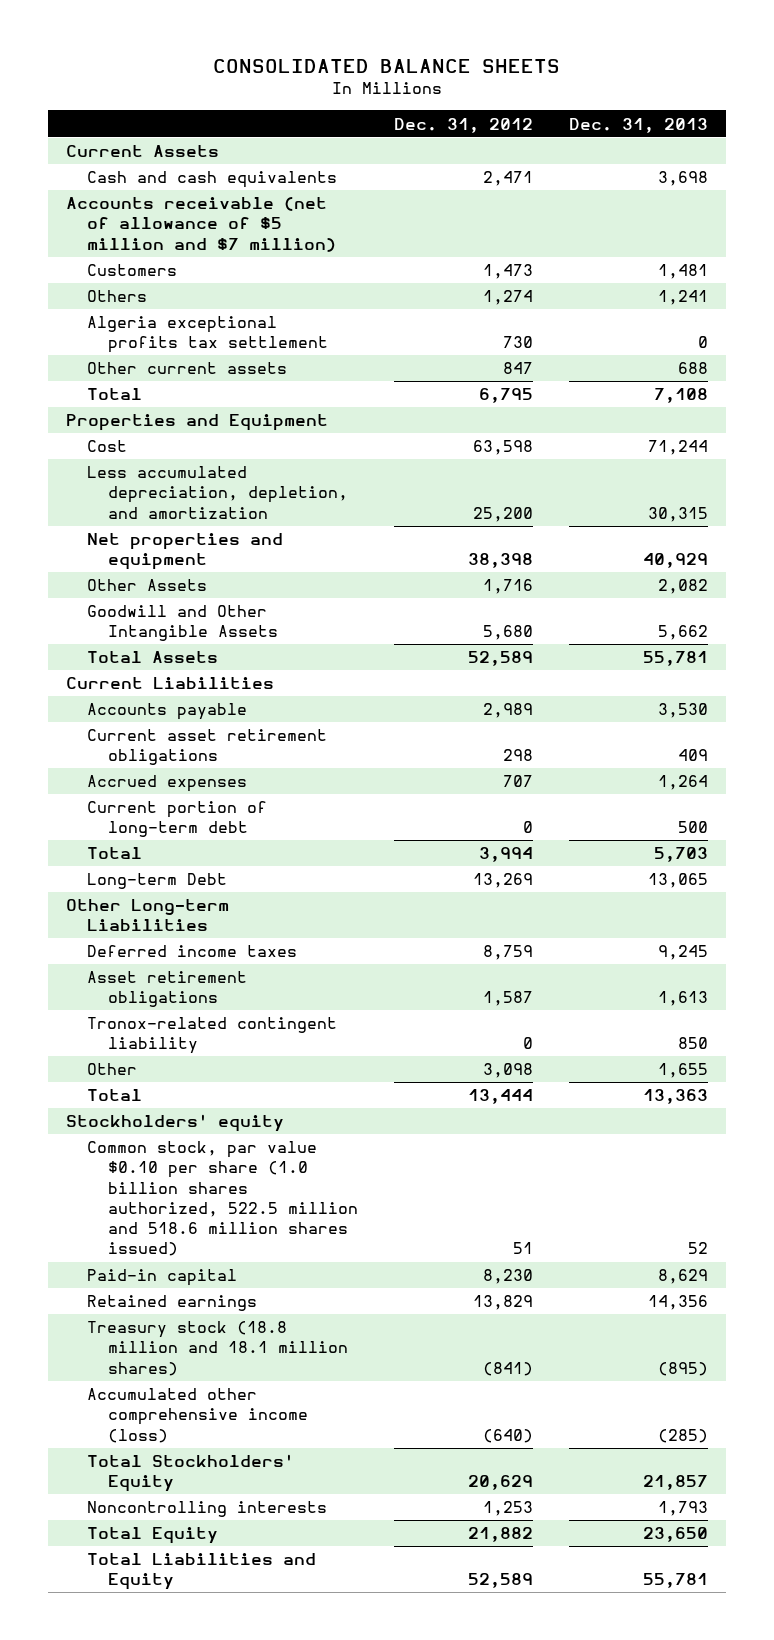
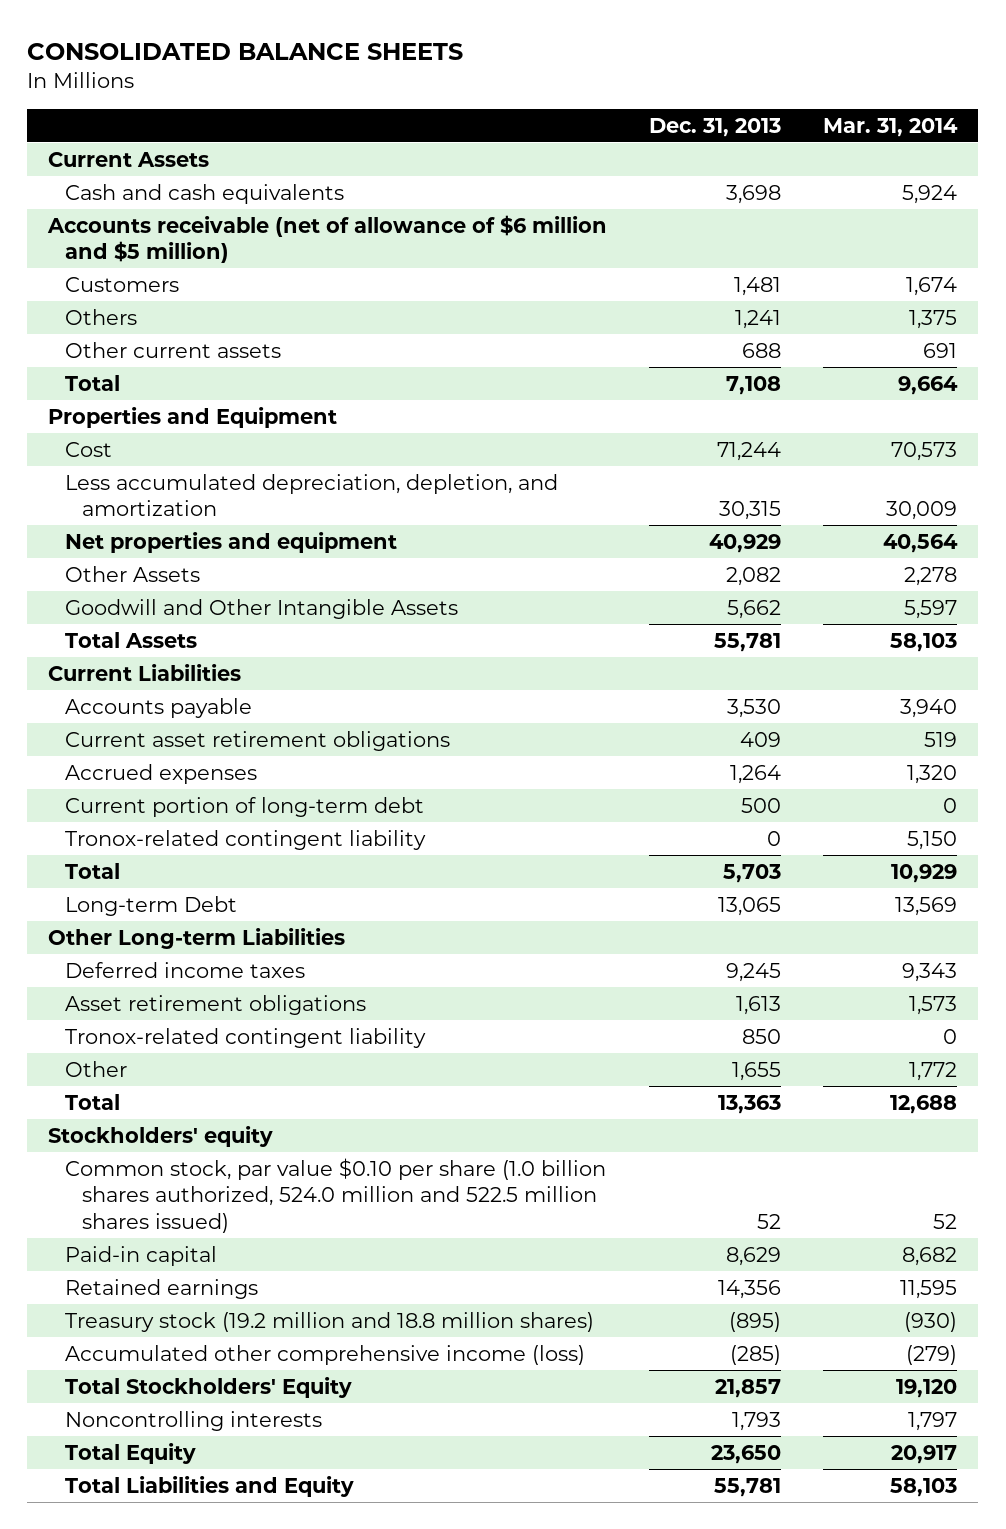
[393,117,533,133] Dec. 31, 2012 -> none
none -> [823,117,959,137] Mar. 31, 2014
[66,197,336,252] Accounts receivable (net of allowance of $5 million and $7 million) -> [47,214,608,264] Accounts receivable (net of allowance of $6 million and $5 million)
[86,316,328,354] Algeria exceptional profits tax settlement -> none
none -> [65,829,427,850] Tronox-related contingent liability
[86,1141,358,1257] Common stock, par value $0.10 per share (1.0 billion shares authorized, 522.5 million and 518.6 million shares issued) -> [65,1157,607,1233] Common stock, par value $0.10 per share (1.0 billion shares authorized, 524.0 million and 522.5 million shares issued)
[86,1321,348,1376] Treasury stock (18.8 million and 18.1 million shares) -> [65,1311,595,1332] Treasury stock (19.2 million and 18.8 million shares)

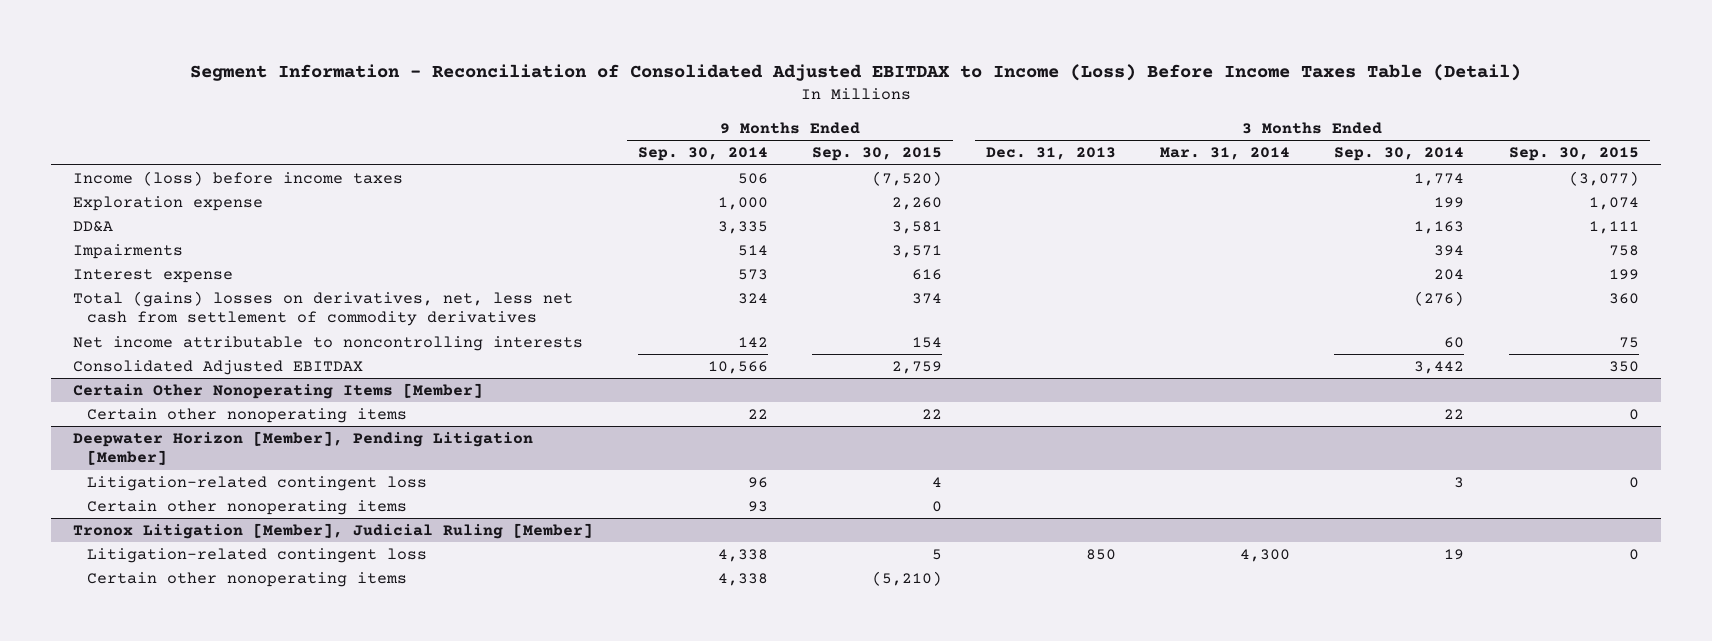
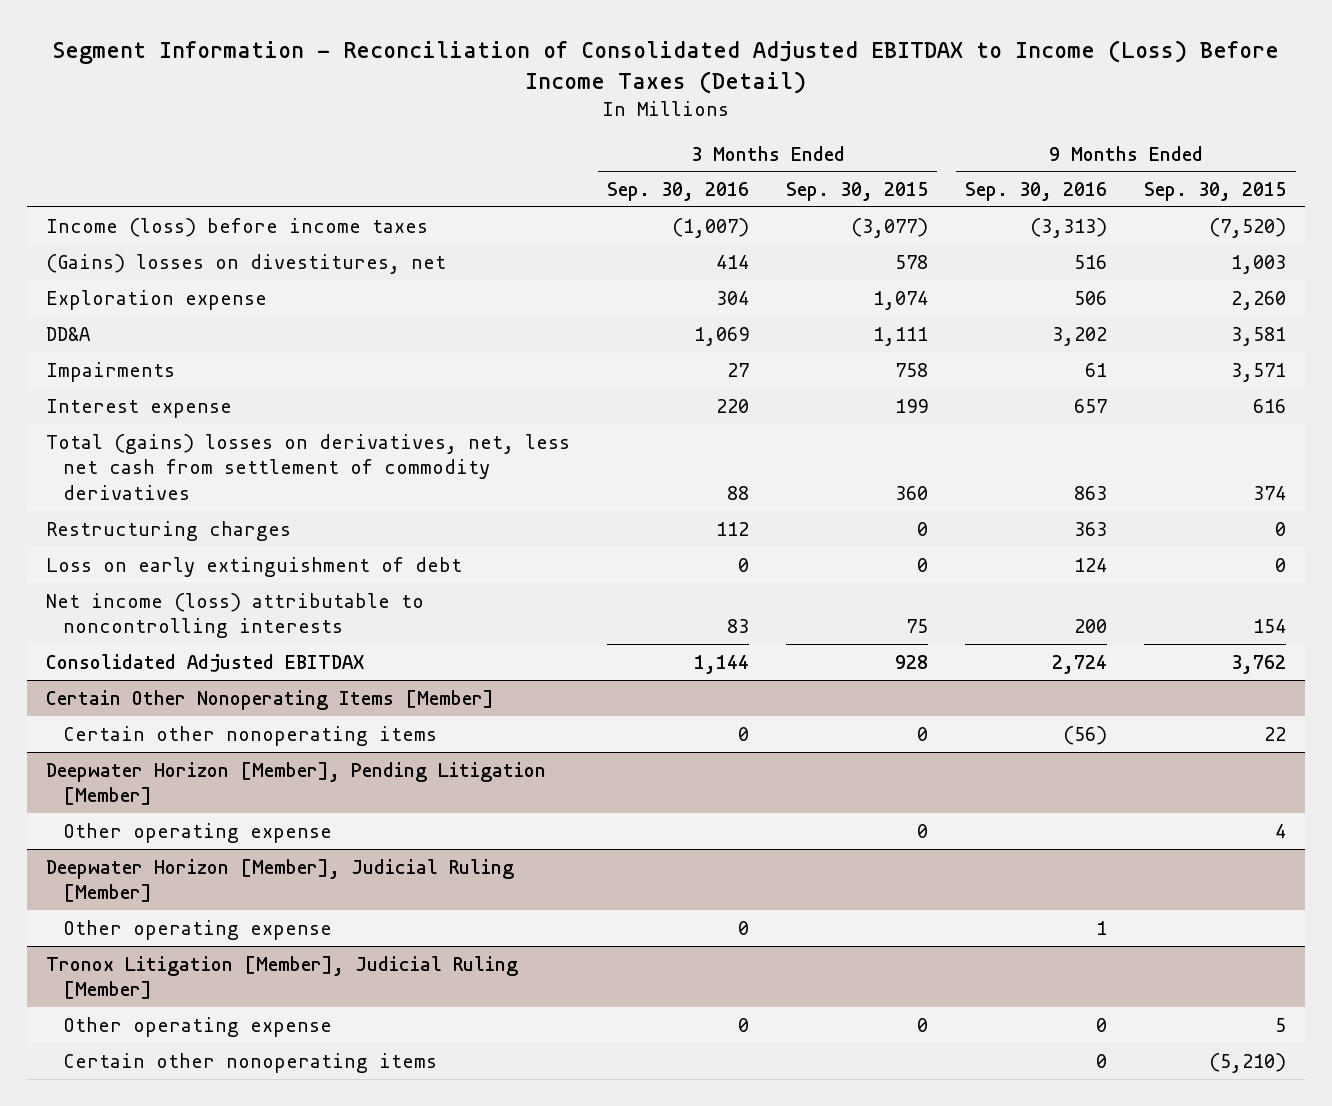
[189,64,1521,82] Segment Information - Reconciliation of Consolidated Adjusted EBITDAX to Income (Loss) Before Income Taxes Table (Detail) -> [52,40,1280,95] Segment Information - Reconciliation of Consolidated Adjusted EBITDAX to Income (Loss) Before Income Taxes (Detail)
[637,147,768,162] Sep. 30, 2014 -> none
[985,147,1116,161] Dec. 31, 2013 -> none
[1160,147,1291,161] Mar. 31, 2014 -> none
[1334,147,1465,162] Sep. 30, 2014 -> none
none -> [607,182,750,202] Sep. 30, 2016
none -> [965,182,1108,202] Sep. 30, 2016
none -> [46,253,447,274] (Gains) losses on divestitures, net
none -> [46,520,292,541] Restructuring charges
none -> [46,556,463,577] Loss on early extinguishment of debt
[73,335,584,351] Net income attributable to noncontrolling interests -> [46,592,425,639] Net income (loss) attributable to noncontrolling interests
[891,360,942,374] 2,759 -> [1231,654,1287,674] 3,762
[1608,360,1639,372] 350 -> [895,654,929,669] 928
[87,499,408,515] Certain other nonoperating items -> none
[87,475,428,491] Litigation-related contingent loss -> [63,822,333,843] Other operating expense
none -> [46,858,515,903] Deepwater Horizon [Member], Judicial Ruling [Member]
none -> [63,919,333,940] Other operating expense
[87,547,428,563] Litigation-related contingent loss -> [63,1016,333,1037] Other operating expense

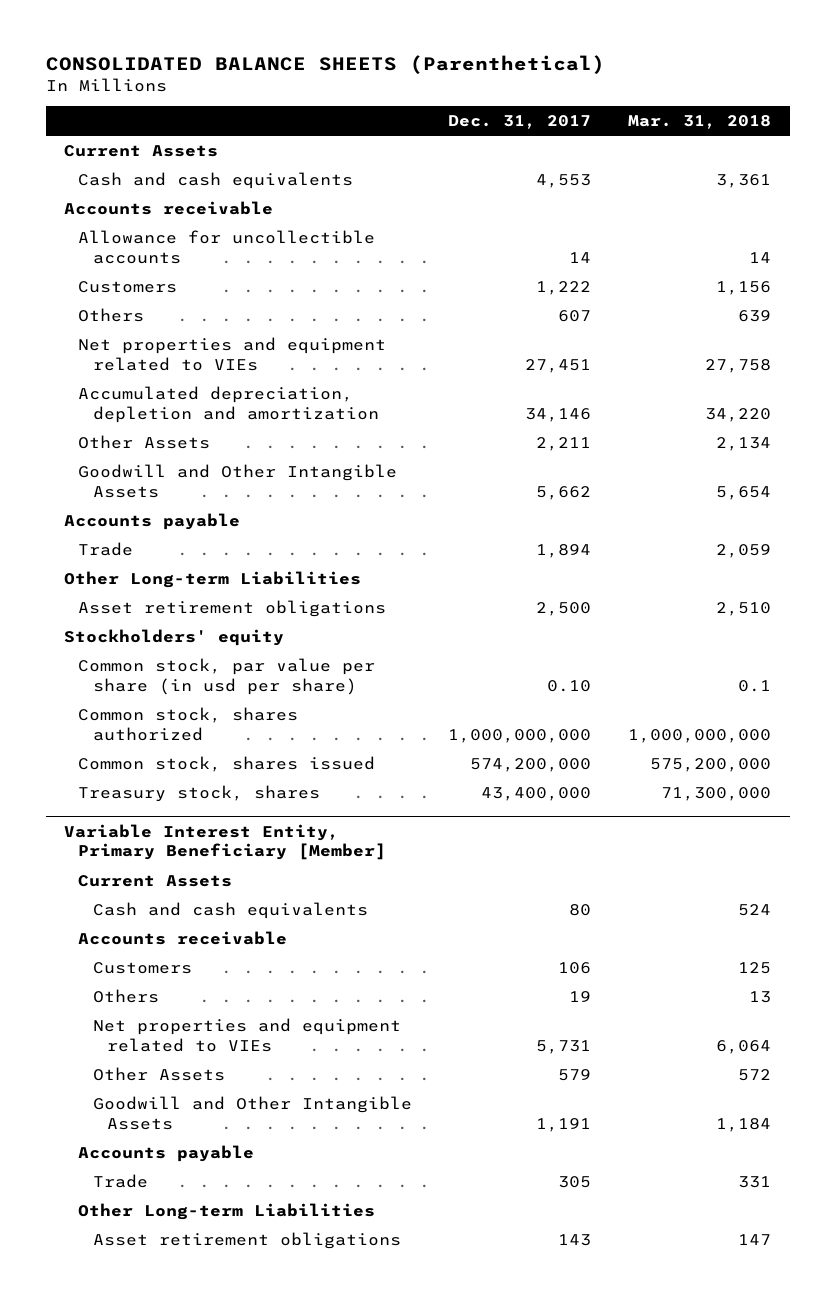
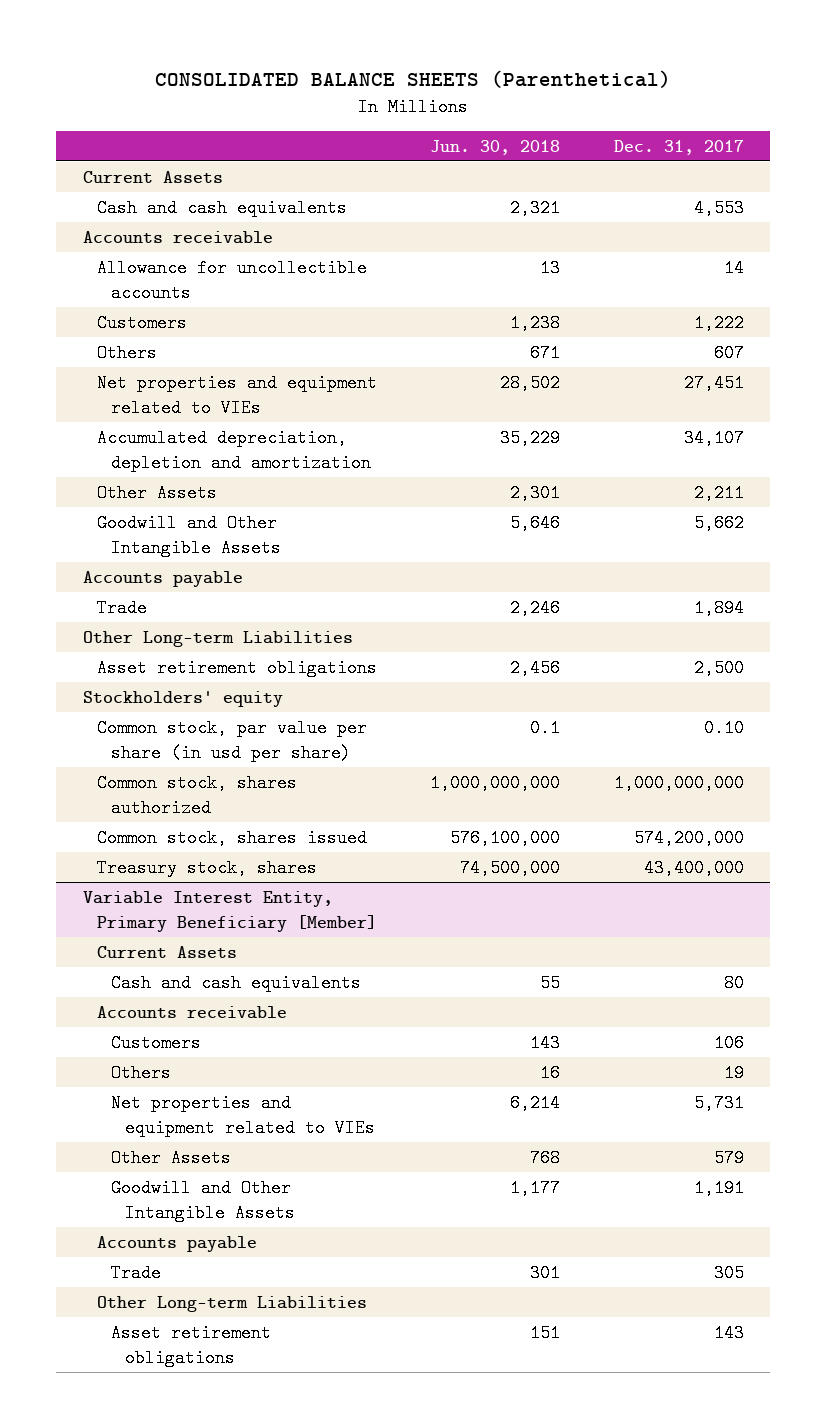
[628,115,772,130] Mar. 31, 2018 -> none
none -> [430,139,561,155] Jun. 30, 2018
[525,407,592,422] 34,146 -> [683,428,744,447] 34,107

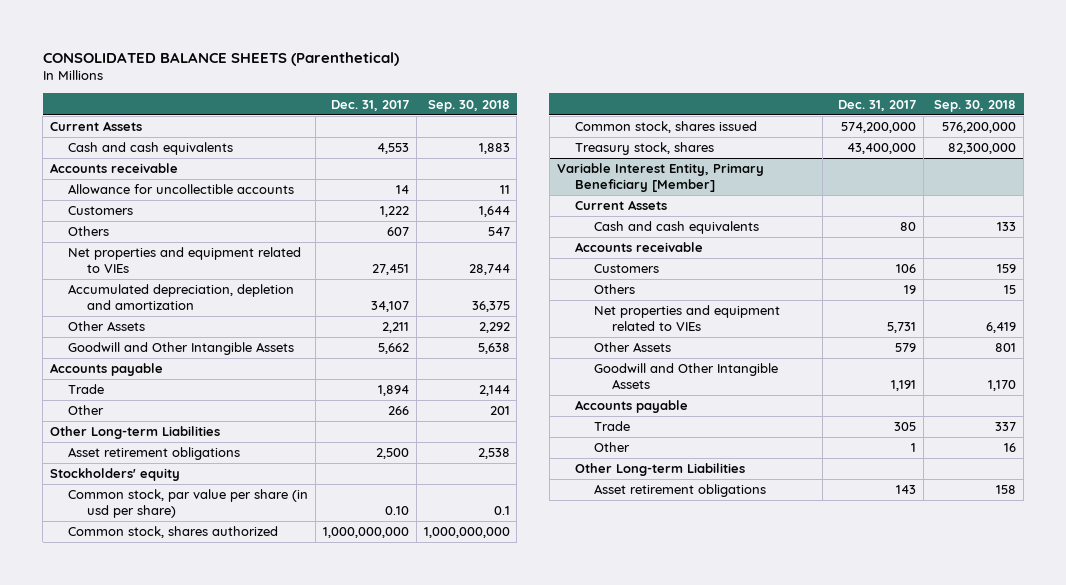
[430,139,561,155] Jun. 30, 2018 -> none
none -> [427,99,510,112] Sep. 30, 2018
none -> [68,405,105,416] Other
none -> [593,442,630,453] Other

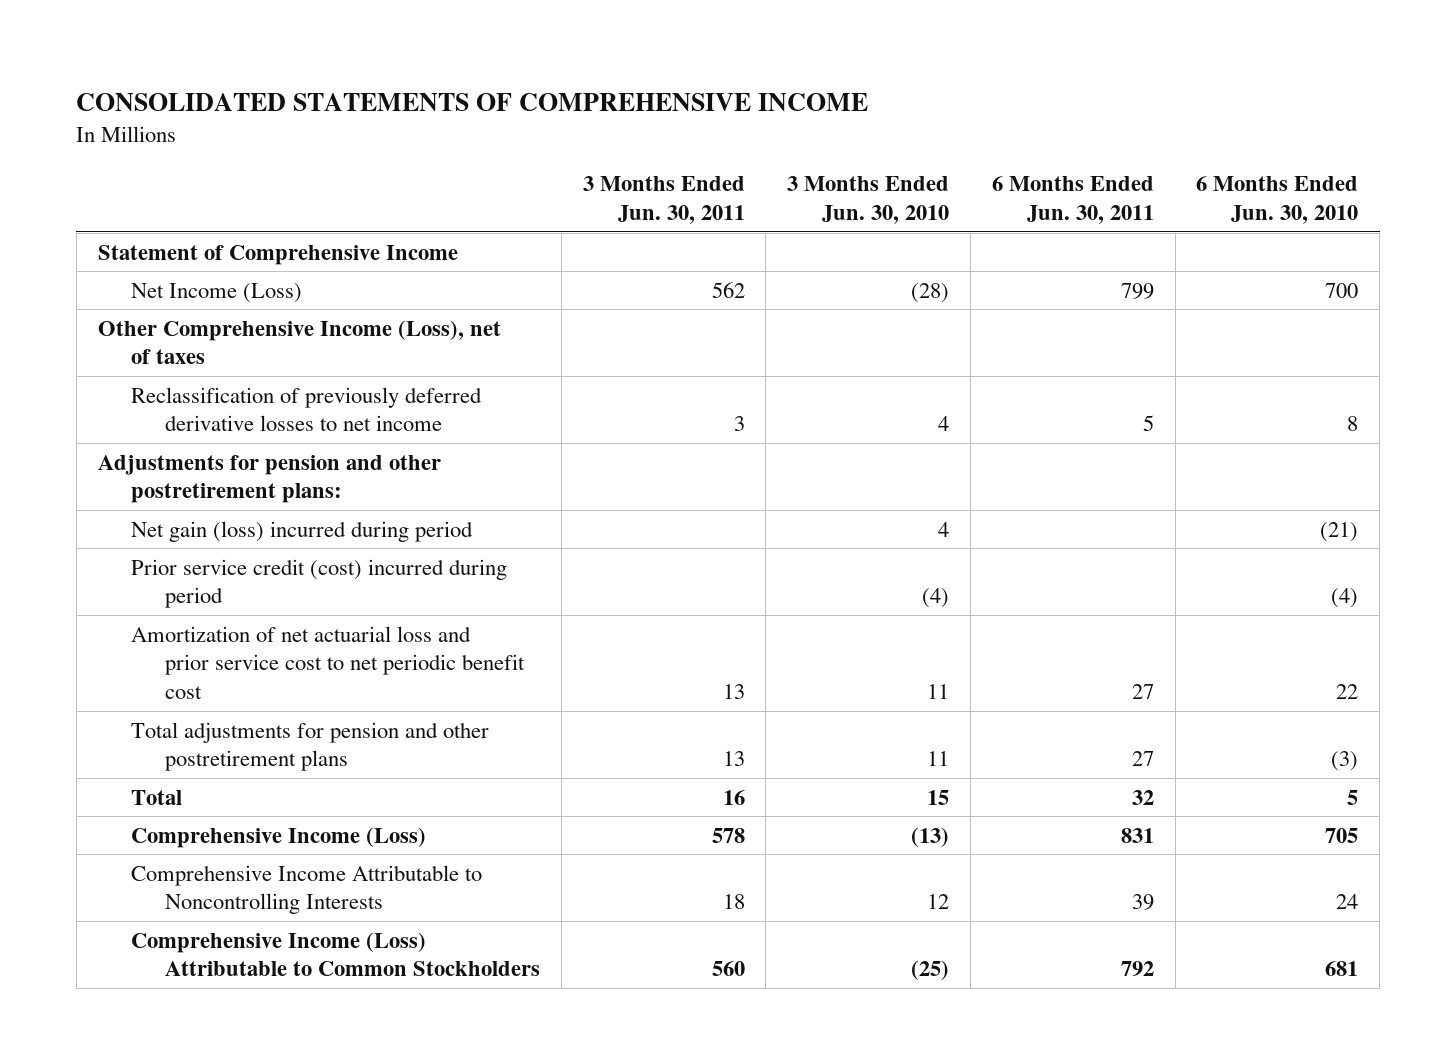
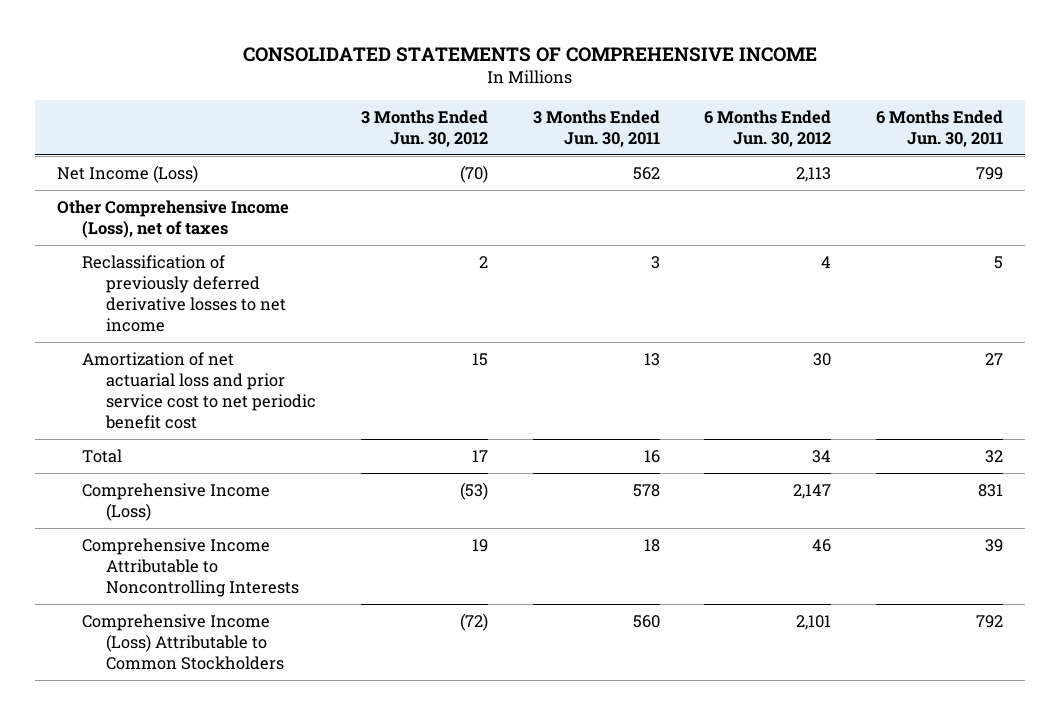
[787,176,950,224] 3 Months Ended Jun. 30, 2010 -> none
[1196,176,1359,224] 6 Months Ended Jun. 30, 2010 -> none
none -> [360,109,488,147] 3 Months Ended Jun. 30, 2012
none -> [704,109,832,147] 6 Months Ended Jun. 30, 2012
[97,244,458,265] Statement of Comprehensive Income -> none
[97,454,441,504] Adjustments for pension and other postretirement plans: -> none
[131,520,474,542] Net gain (loss) incurred during period -> none
[131,558,508,609] Prior service credit (cost) incurred during period -> none
[131,721,490,772] Total adjustments for pension and other postretirement plans -> none

